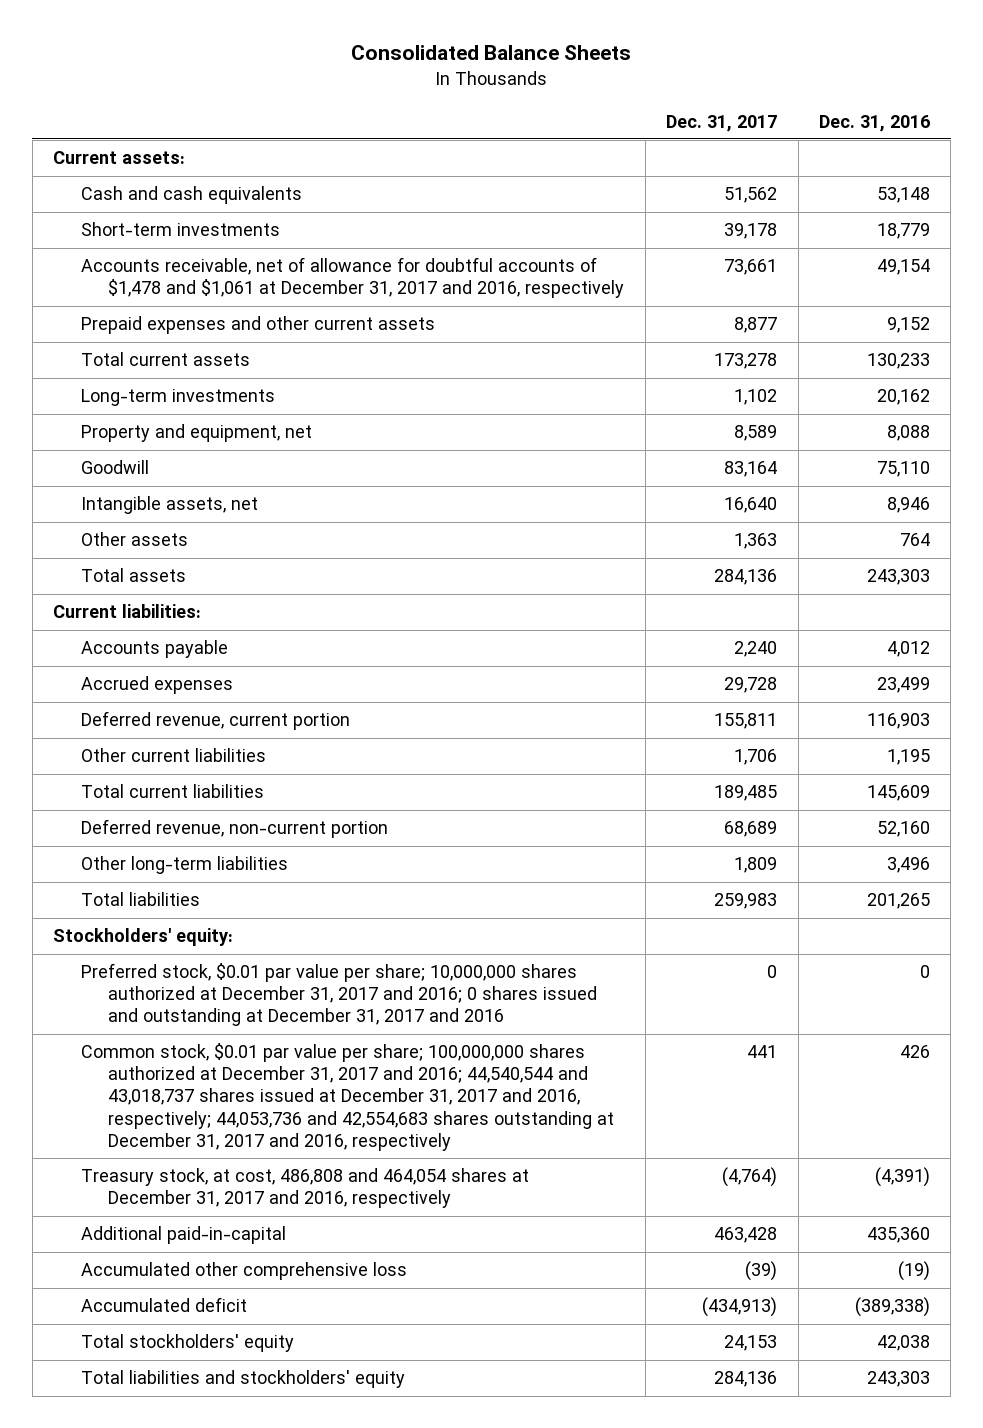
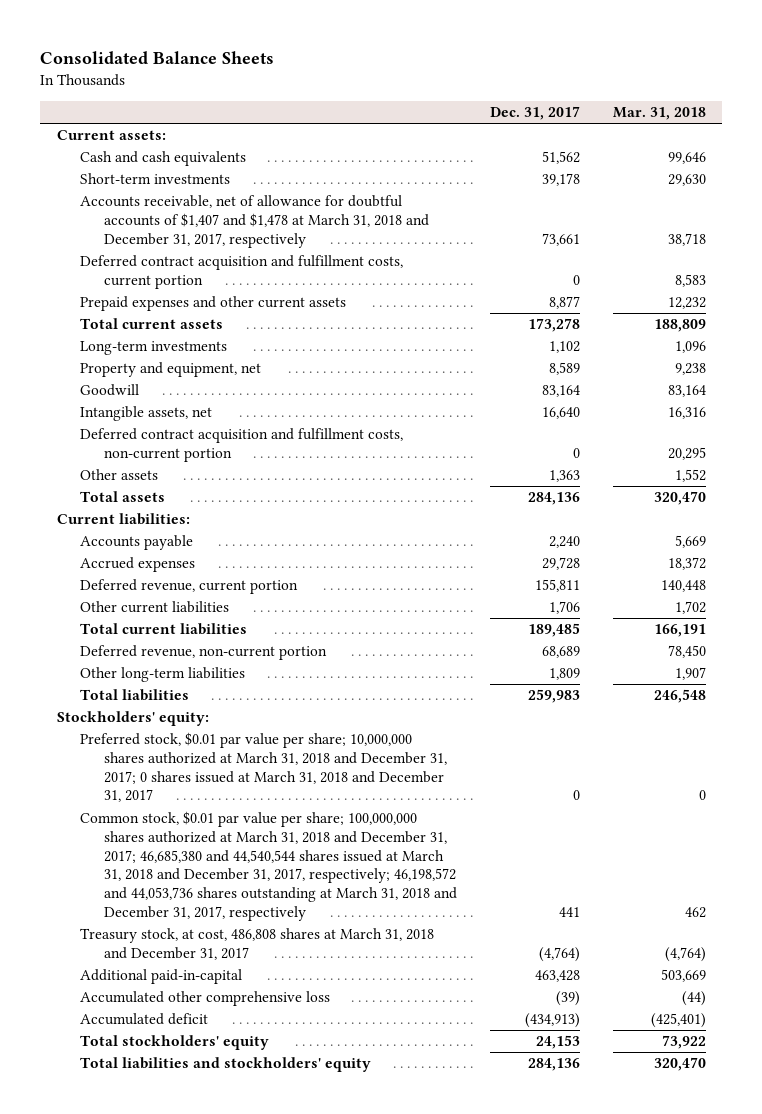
[818,114,930,132] Dec. 31, 2016 -> none
none -> [612,107,706,121] Mar. 31, 2018
[80,257,625,299] Accounts receivable, net of allowance for doubtful accounts of $1,478 and $1,061 at December 31, 2017 and 2016, respectively -> [80,195,430,248] Accounts receivable, net of allowance for doubtful accounts of $1,407 and $1,478 at March 31, 2018 and December 31, 2017, respectively
none -> [80,255,404,289] Deferred contract acquisition and fulfillment costs, current portion
none -> [80,428,404,462] Deferred contract acquisition and fulfillment costs, non-current portion
[80,963,598,1027] Preferred stock, $0.01 par value per share; 10,000,000 shares authorized at December 31, 2017 and 2016; 0 shares issued and outstanding at December 31, 2017 and 2016 -> [80,732,448,803] Preferred stock, $0.01 par value per share; 10,000,000 shares authorized at March 31, 2018 and December 31, 2017; 0 shares issued at March 31, 2018 and December 31, 2017
[80,1043,615,1151] Common stock, $0.01 par value per share; 100,000,000 shares authorized at December 31, 2017 and 2016; 44,540,544 and 43,018,737 shares issued at December 31, 2017 and 2016, respectively; 44,053,736 and 42,554,683 shares outstanding at December 31, 2017 and 2016, respectively -> [80,811,458,921] Common stock, $0.01 par value per share; 100,000,000 shares authorized at March 31, 2018 and December 31, 2017; 46,685,380 and 44,540,544 shares issued at March 31, 2018 and December 31, 2017, respectively; 46,198,572 and 44,053,736 shares outstanding at March 31, 2018 and December 31, 2017, respectively
[80,1168,529,1209] Treasury stock, at cost, 486,808 and 464,054 shares at December 31, 2017 and 2016, respectively -> [80,928,435,960] Treasury stock, at cost, 486,808 shares at March 31, 2018 and December 31, 2017

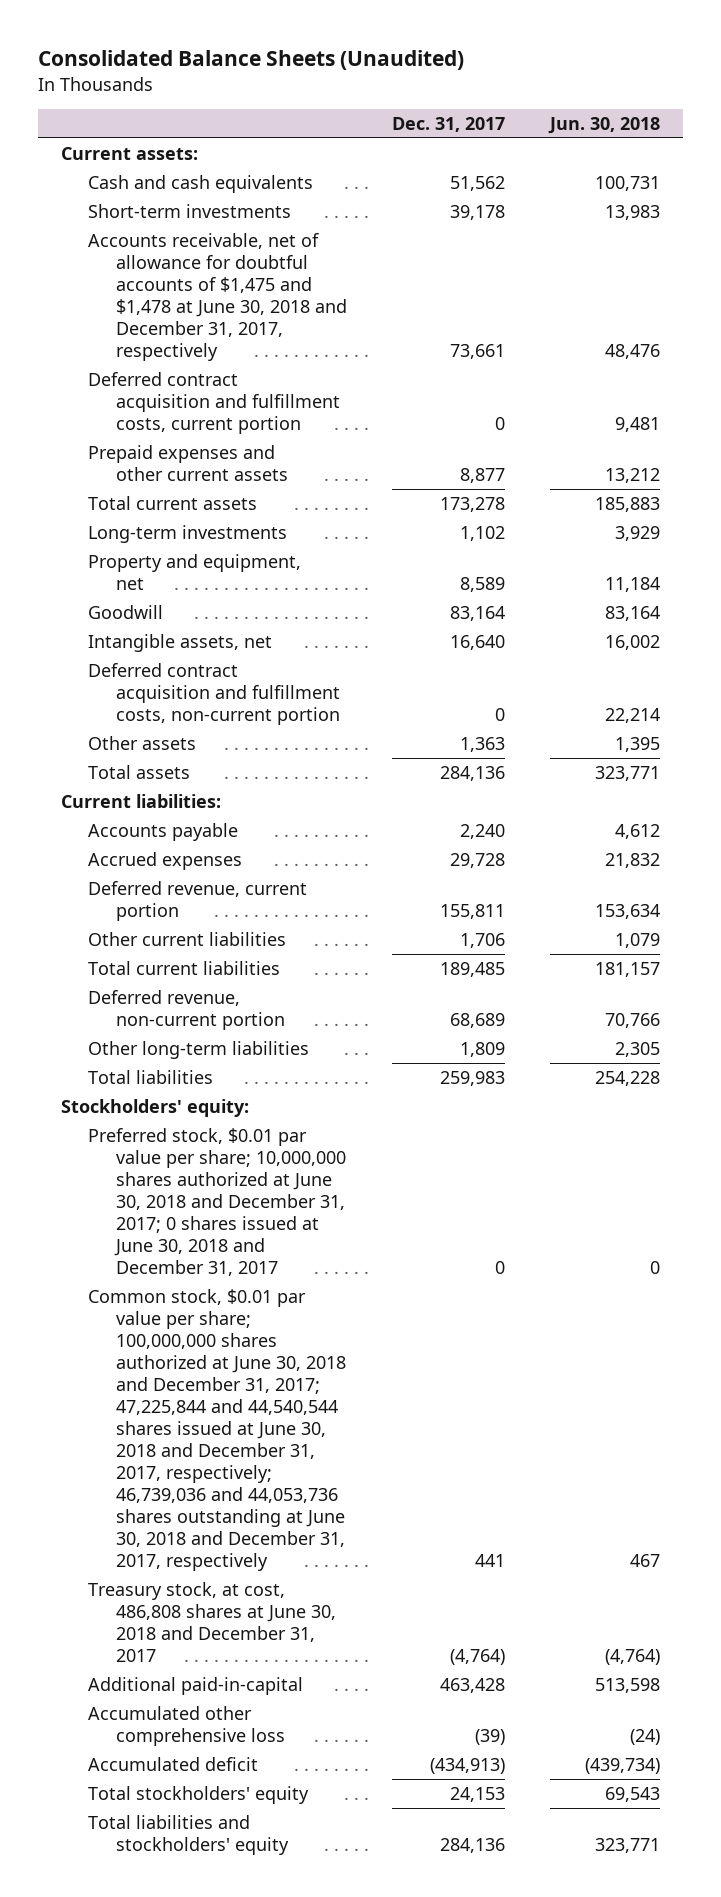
[40,51,275,65] Consolidated Balance Sheets -> [38,50,465,71] Consolidated Balance Sheets (Unaudited)
[612,107,706,121] Mar. 31, 2018 -> none
none -> [548,116,661,134] Jun. 30, 2018
[80,195,430,248] Accounts receivable, net of allowance for doubtful accounts of $1,407 and $1,478 at March 31, 2018 and December 31, 2017, respectively -> [88,232,347,361] Accounts receivable, net of allowance for doubtful accounts of $1,475 and $1,478 at June 30, 2018 and December 31, 2017, respectively
[80,732,448,803] Preferred stock, $0.01 par value per share; 10,000,000 shares authorized at March 31, 2018 and December 31, 2017; 0 shares issued at March 31, 2018 and December 31, 2017 -> [88,1127,346,1276] Preferred stock, $0.01 par value per share; 10,000,000 shares authorized at June 30, 2018 and December 31, 2017; 0 shares issued at June 30, 2018 and December 31, 2017
[80,811,458,921] Common stock, $0.01 par value per share; 100,000,000 shares authorized at March 31, 2018 and December 31, 2017; 46,685,380 and 44,540,544 shares issued at March 31, 2018 and December 31, 2017, respectively; 46,198,572 and 44,053,736 shares outstanding at March 31, 2018 and December 31, 2017, respectively -> [88,1288,346,1571] Common stock, $0.01 par value per share; 100,000,000 shares authorized at June 30, 2018 and December 31, 2017; 47,225,844 and 44,540,544 shares issued at June 30, 2018 and December 31, 2017, respectively; 46,739,036 and 44,053,736 shares outstanding at June 30, 2018 and December 31, 2017, respectively
[80,928,435,960] Treasury stock, at cost, 486,808 shares at March 31, 2018 and December 31, 2017 -> [88,1581,336,1662] Treasury stock, at cost, 486,808 shares at June 30, 2018 and December 31, 2017

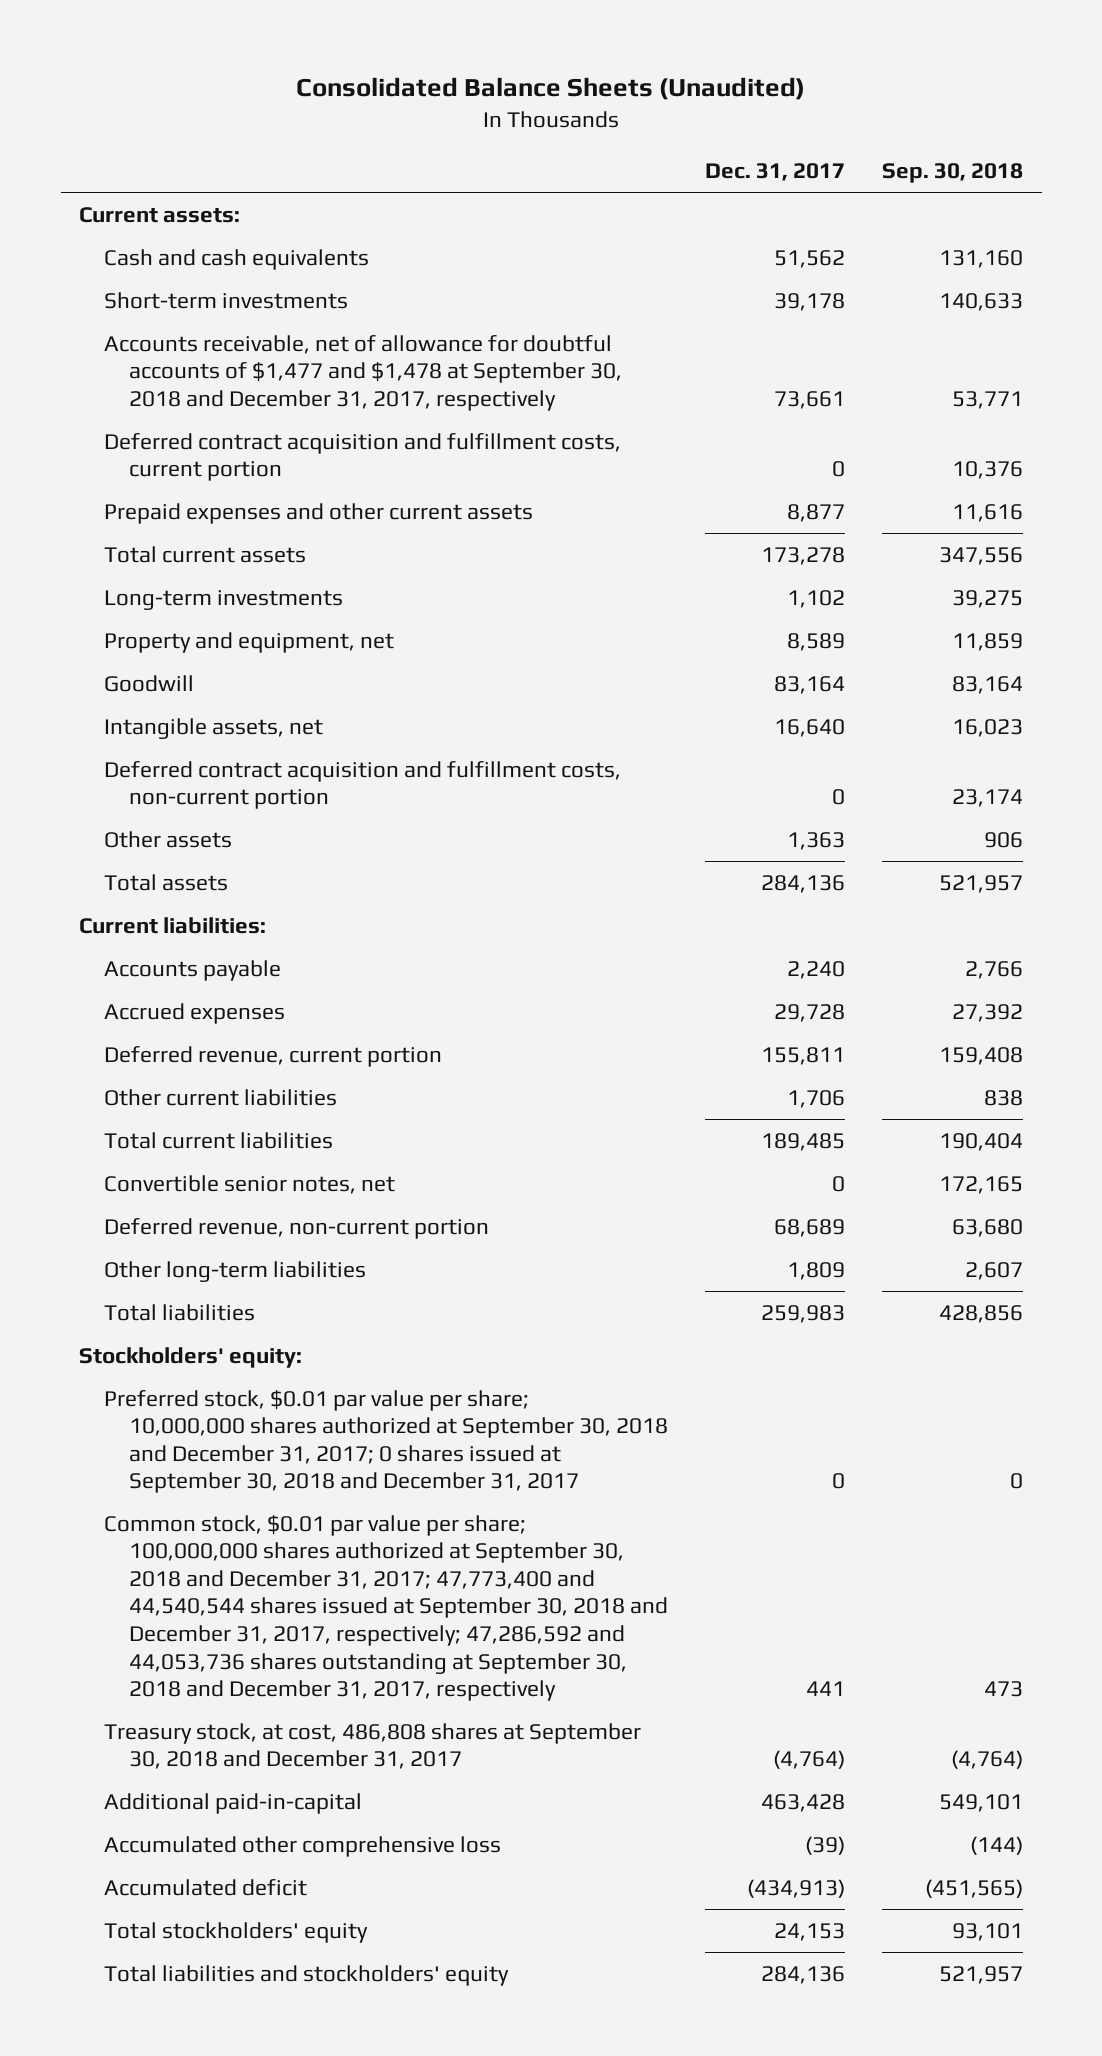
[548,116,661,134] Jun. 30, 2018 -> none
none -> [881,163,1023,184] Sep. 30, 2018
[88,232,347,361] Accounts receivable, net of allowance for doubtful accounts of $1,475 and $1,478 at June 30, 2018 and December 31, 2017, respectively -> [103,334,622,411] Accounts receivable, net of allowance for doubtful accounts of $1,477 and $1,478 at September 30, 2018 and December 31, 2017, respectively
none -> [103,1174,395,1194] Convertible senior notes, net
[88,1127,346,1276] Preferred stock, $0.01 par value per share; 10,000,000 shares authorized at June 30, 2018 and December 31, 2017; 0 shares issued at June 30, 2018 and December 31, 2017 -> [103,1389,668,1494] Preferred stock, $0.01 par value per share; 10,000,000 shares authorized at September 30, 2018 and December 31, 2017; 0 shares issued at September 30, 2018 and December 31, 2017
[88,1288,346,1571] Common stock, $0.01 par value per share; 100,000,000 shares authorized at June 30, 2018 and December 31, 2017; 47,225,844 and 44,540,544 shares issued at June 30, 2018 and December 31, 2017, respectively; 46,739,036 and 44,053,736 shares outstanding at June 30, 2018 and December 31, 2017, respectively -> [103,1514,668,1702] Common stock, $0.01 par value per share; 100,000,000 shares authorized at September 30, 2018 and December 31, 2017; 47,773,400 and 44,540,544 shares issued at September 30, 2018 and December 31, 2017, respectively; 47,286,592 and 44,053,736 shares outstanding at September 30, 2018 and December 31, 2017, respectively
[88,1581,336,1662] Treasury stock, at cost, 486,808 shares at June 30, 2018 and December 31, 2017 -> [103,1722,641,1770] Treasury stock, at cost, 486,808 shares at September 30, 2018 and December 31, 2017

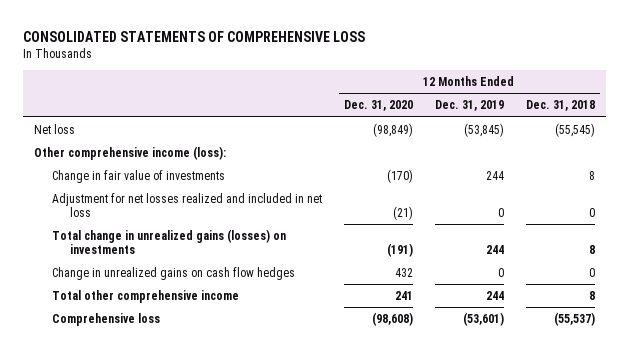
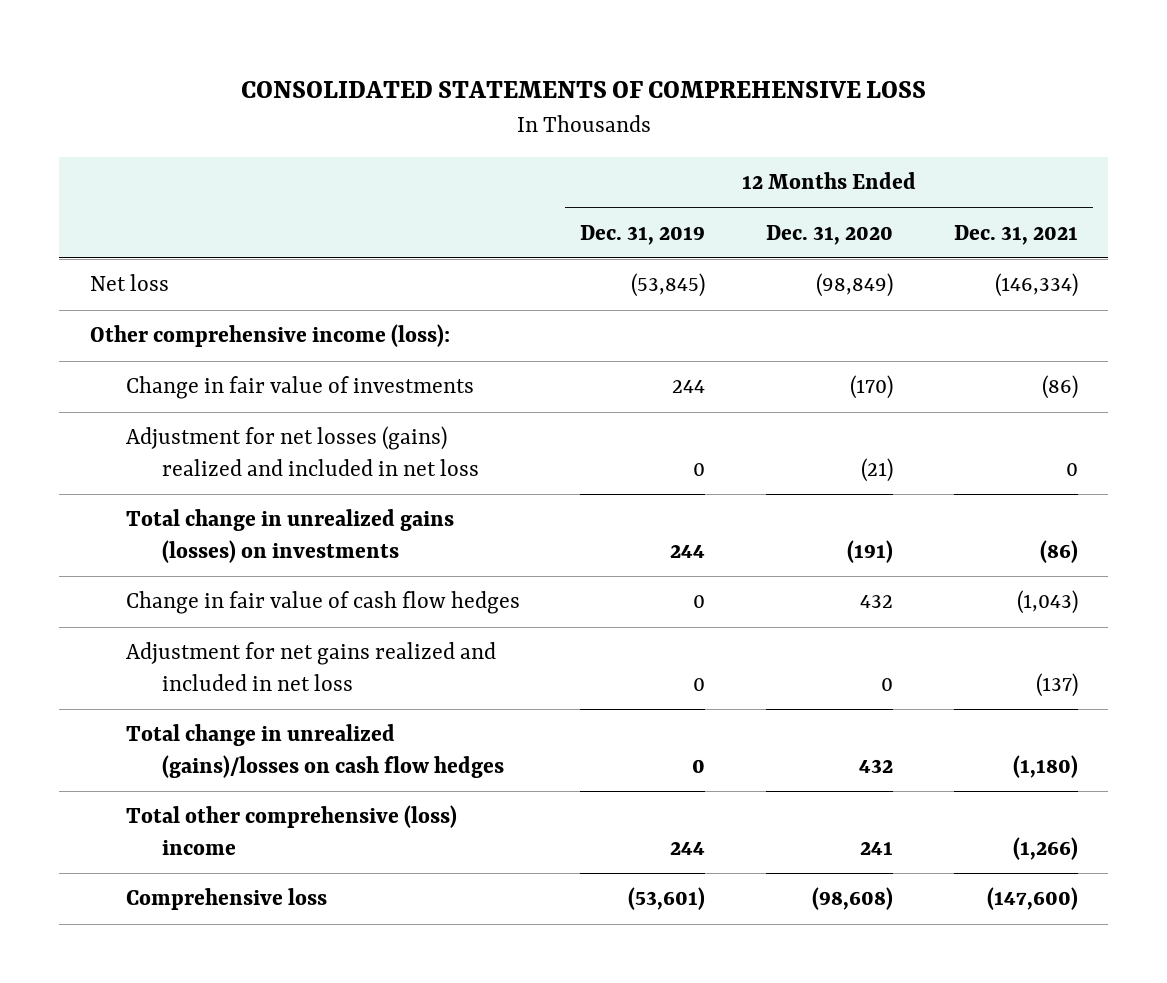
[525,100,595,112] Dec. 31, 2018 -> none
none -> [953,224,1078,245] Dec. 31, 2021
[52,192,323,218] Adjustment for net losses realized and included in net loss -> [125,426,479,476] Adjustment for net losses (gains) realized and included in net loss
[52,266,296,280] Change in unrealized gains on cash flow hedges -> [125,591,520,615] Change in fair value of cash flow hedges
none -> [125,642,496,691] Adjustment for net gains realized and included in net loss
none -> [125,724,504,778] Total change in unrealized (gains)/losses on cash flow hedges
[52,289,240,303] Total other comprehensive income -> [125,805,457,855] Total other comprehensive (loss) income

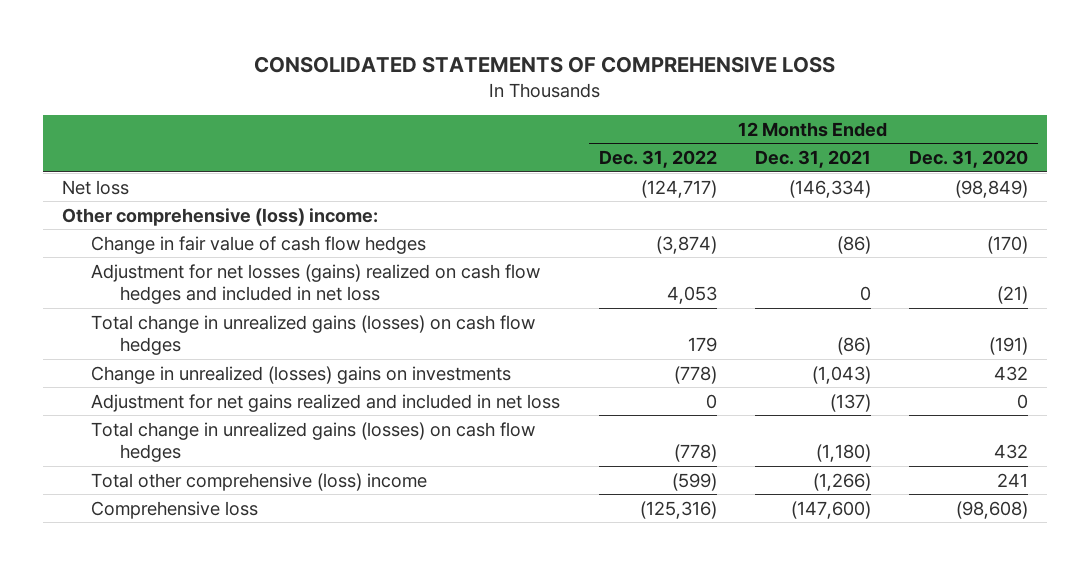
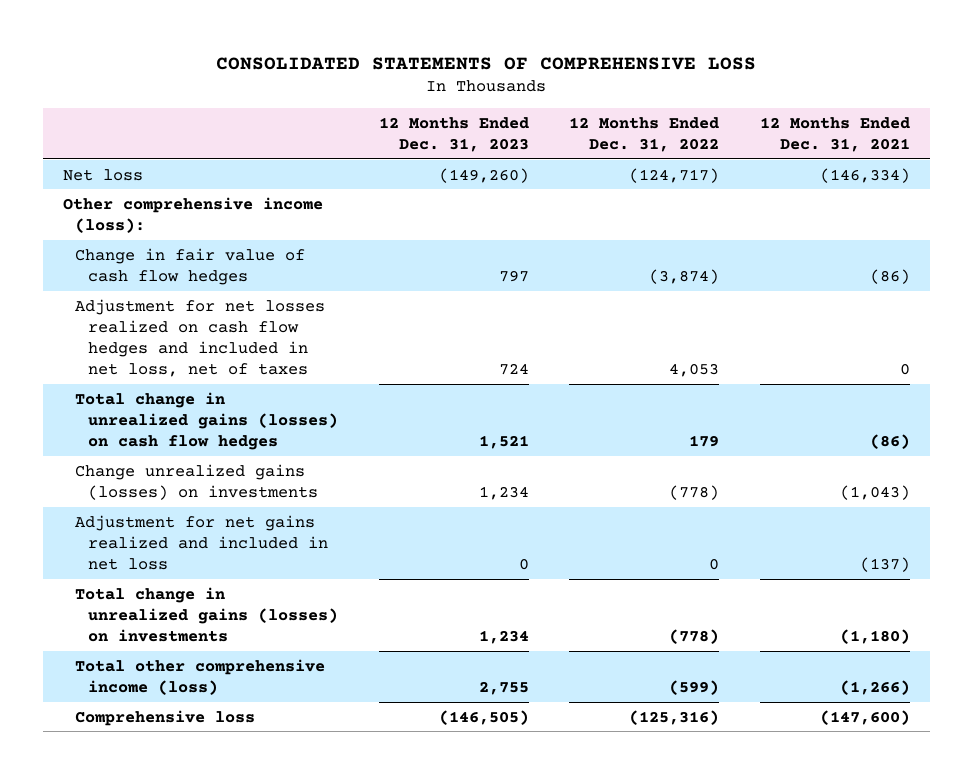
[909,149,1029,168] Dec. 31, 2020 -> none
none -> [378,116,529,152] 12 Months Ended Dec. 31, 2023
[62,207,379,226] Other comprehensive (loss) income: -> [62,196,323,233] Other comprehensive income (loss):
[91,263,541,305] Adjustment for net losses (gains) realized on cash flow hedges and included in net loss -> [75,298,326,378] Adjustment for net losses realized on cash flow hedges and included in net loss, net of taxes
[91,365,512,384] Change in unrealized (losses) gains on investments -> [75,463,318,500] Change unrealized gains (losses) on investments
[91,421,536,463] Total change in unrealized gains (losses) on cash flow hedges -> [75,586,338,642] Total change in unrealized gains (losses) on investments
[91,472,428,491] Total other comprehensive (loss) income -> [75,658,326,695] Total other comprehensive income (loss)

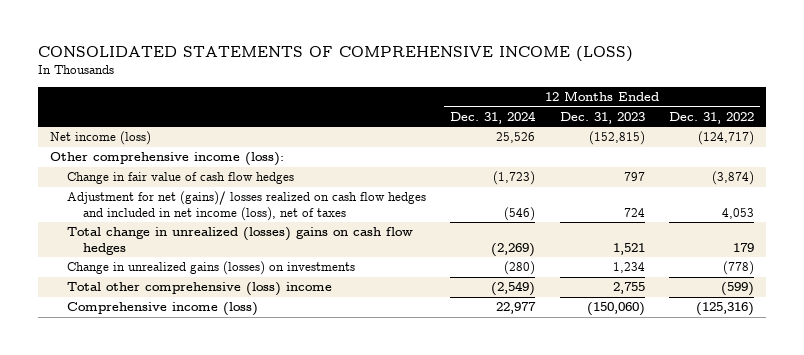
[216,56,757,70] CONSOLIDATED STATEMENTS OF COMPREHENSIVE LOSS -> [37,46,633,63] CONSOLIDATED STATEMENTS OF COMPREHENSIVE INCOME (LOSS)
[759,116,910,152] 12 Months Ended Dec. 31, 2021 -> none
none -> [450,110,537,124] Dec. 31, 2024
[62,168,143,181] Net loss -> [49,131,151,146] Net income (loss)
[438,167,529,183] (149,260) -> [588,131,645,146] (152,815)
[75,514,328,570] Adjustment for net gains realized and included in net loss -> none
[75,586,338,642] Total change in unrealized gains (losses) on investments -> none
[75,298,326,378] Adjustment for net losses realized on cash flow hedges and included in net loss, net of taxes -> [66,191,426,221] Adjustment for net (gains)/ losses realized on cash flow hedges and included in net income (loss), net of taxes
[75,391,338,450] Total change in unrealized gains (losses) on cash flow hedges -> [66,227,413,255] Total change in unrealized (losses) gains on cash flow hedges
[75,463,318,500] Change unrealized gains (losses) on investments -> [66,261,355,276] Change in unrealized gains (losses) on investments
[75,658,326,695] Total other comprehensive income (loss) -> [66,282,332,297] Total other comprehensive (loss) income
[75,709,256,726] Comprehensive loss -> [66,302,258,317] Comprehensive income (loss)
[438,709,529,725] (146,505) -> [586,302,645,317] (150,060)

